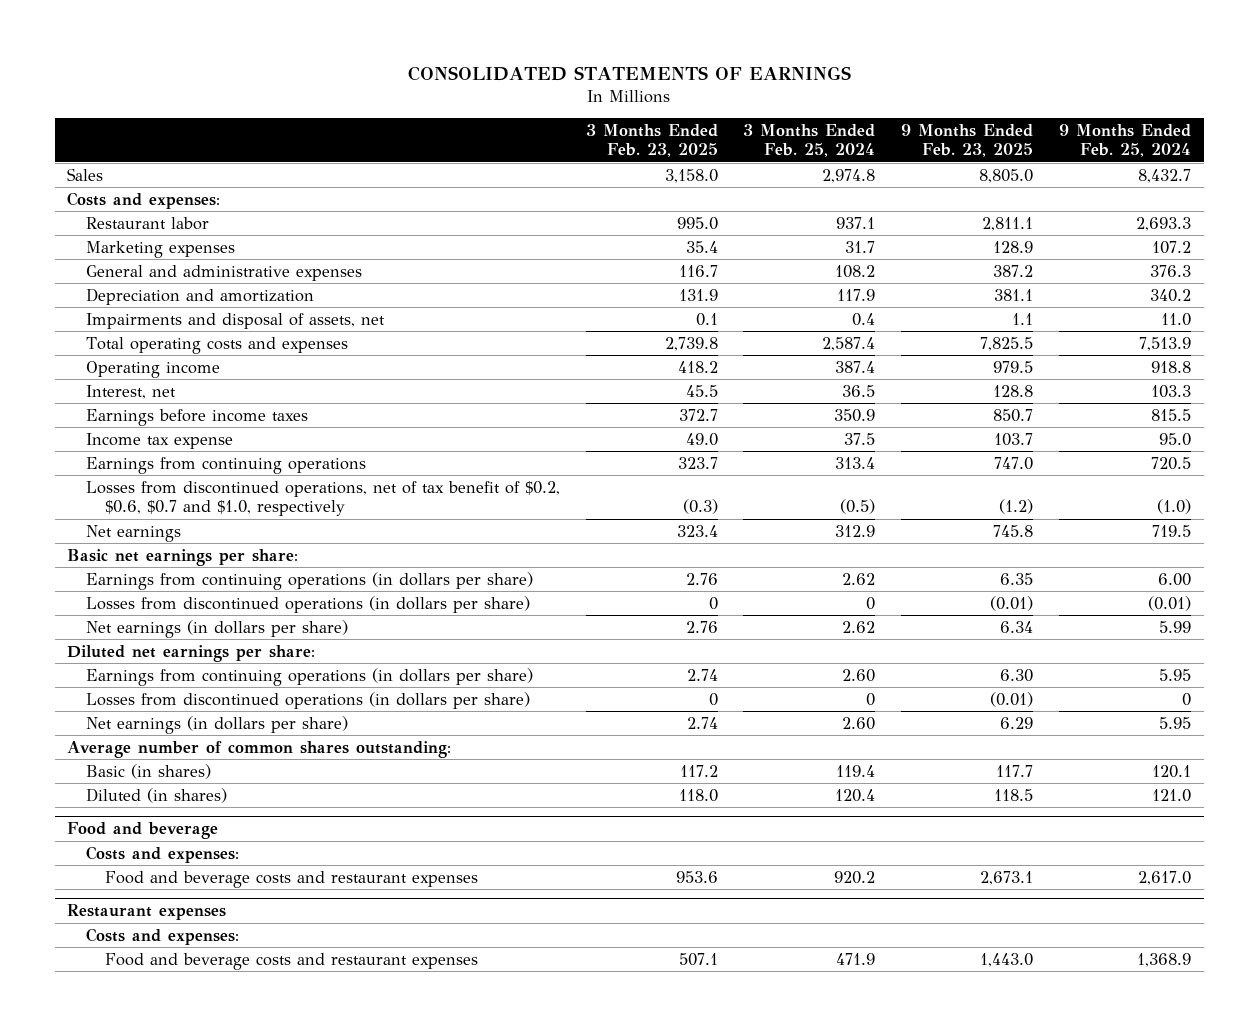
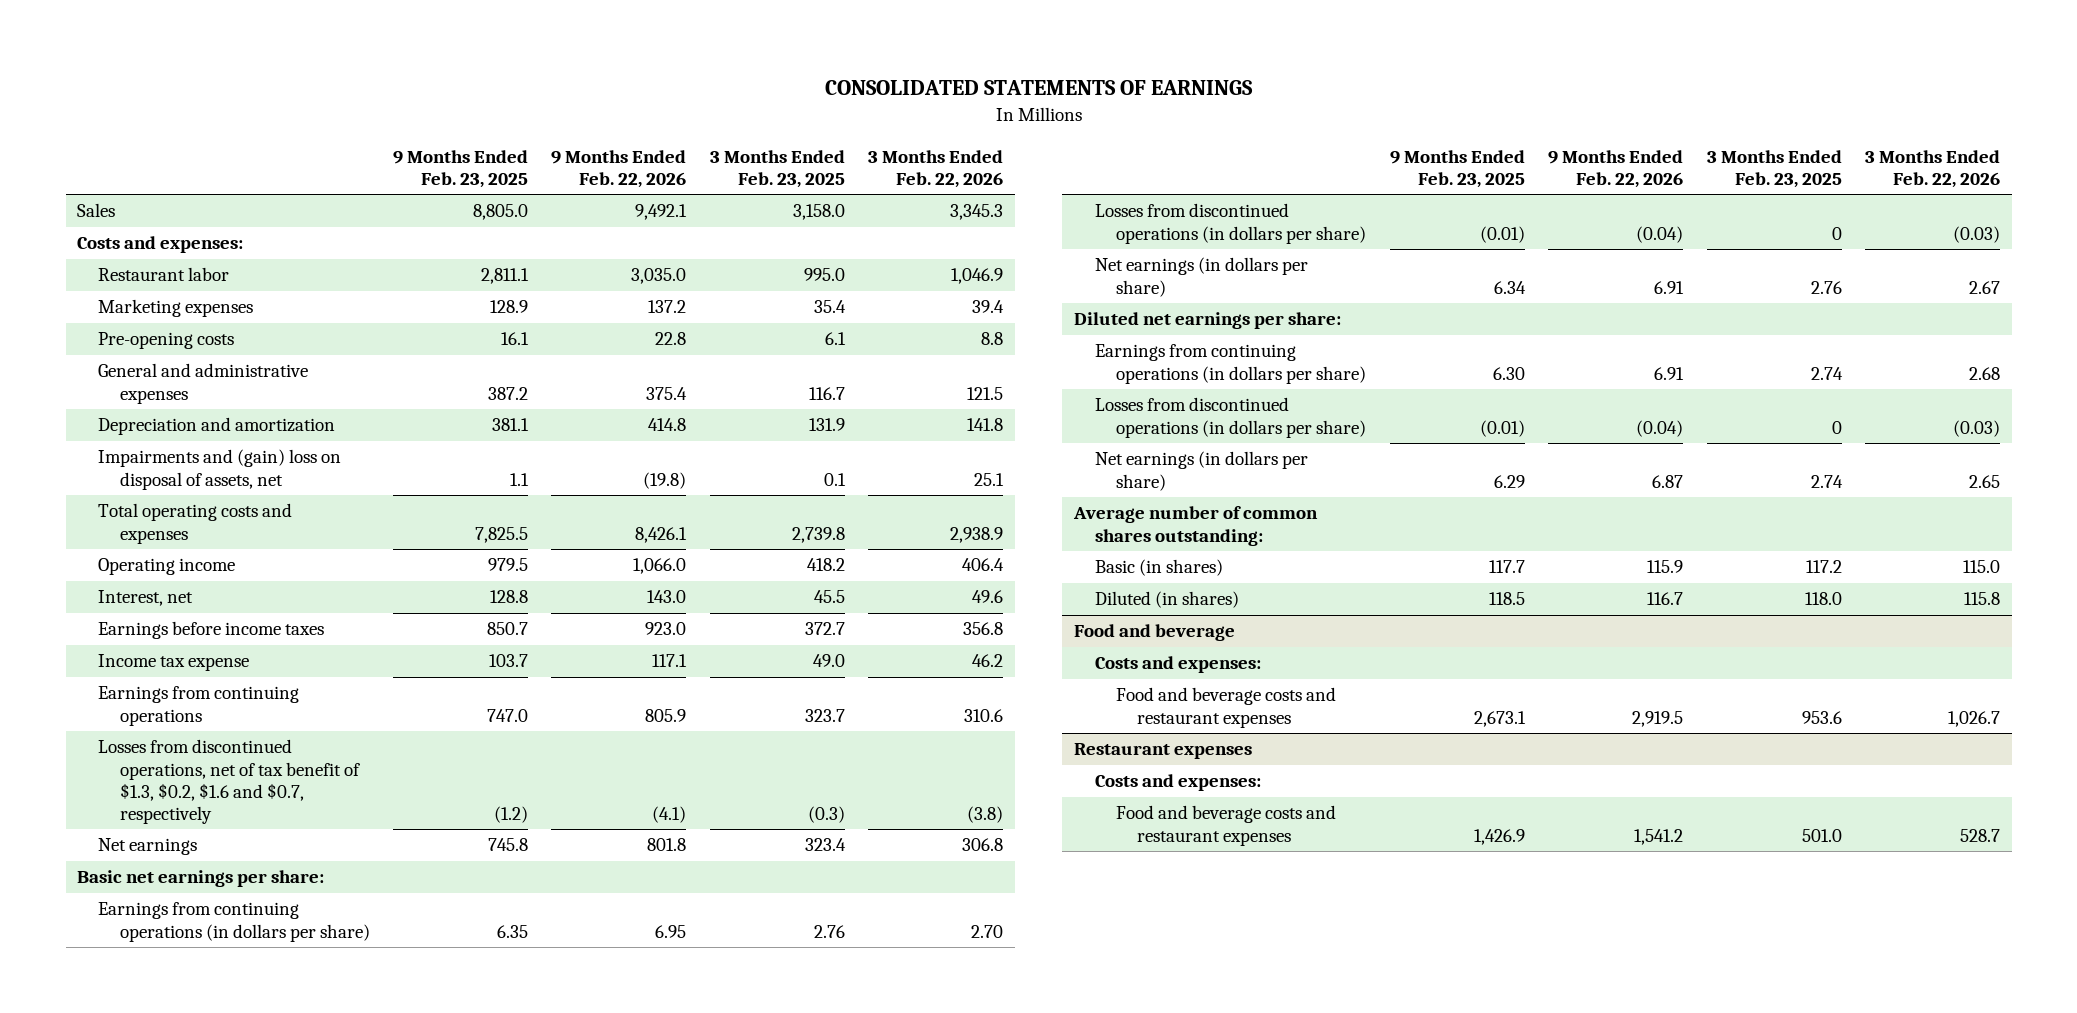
[743,123,876,158] 3 Months Ended Feb. 25, 2024 -> none
[1058,123,1191,158] 9 Months Ended Feb. 25, 2024 -> none
none -> [551,149,687,188] 9 Months Ended Feb. 22, 2026
none -> [868,149,1004,188] 3 Months Ended Feb. 22, 2026
none -> [98,332,235,350] Pre-opening costs
[86,312,386,329] Impairments and disposal of assets, net -> [98,449,342,490] Impairments and (gain) loss on disposal of assets, net
[86,480,561,517] Losses from discontinued operations, net of tax benefit of $0.2, $0.6, $0.7 and $1.0, respectively -> [98,739,360,824] Losses from discontinued operations, net of tax benefit of $1.3, $0.2, $1.6 and $0.7, respectively
[678,952,718,966] 507.1 -> [1801,828,1842,842] 501.0
[980,952,1034,967] 1,443.0 -> [1473,828,1525,845] 1,426.9

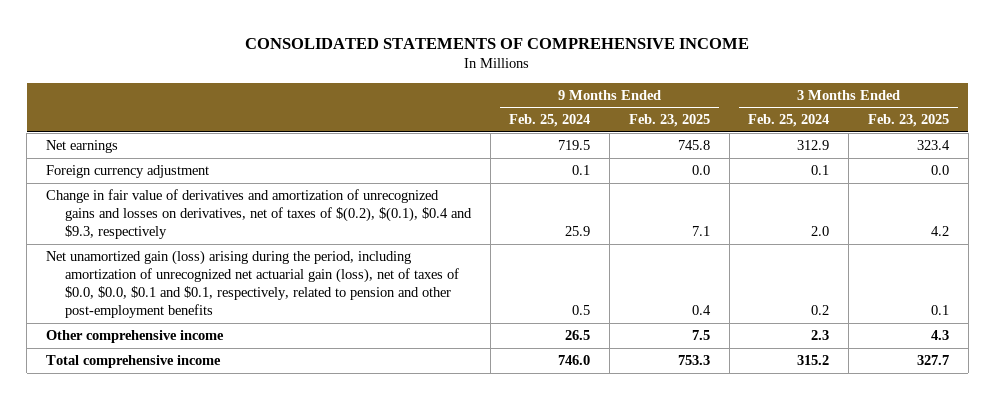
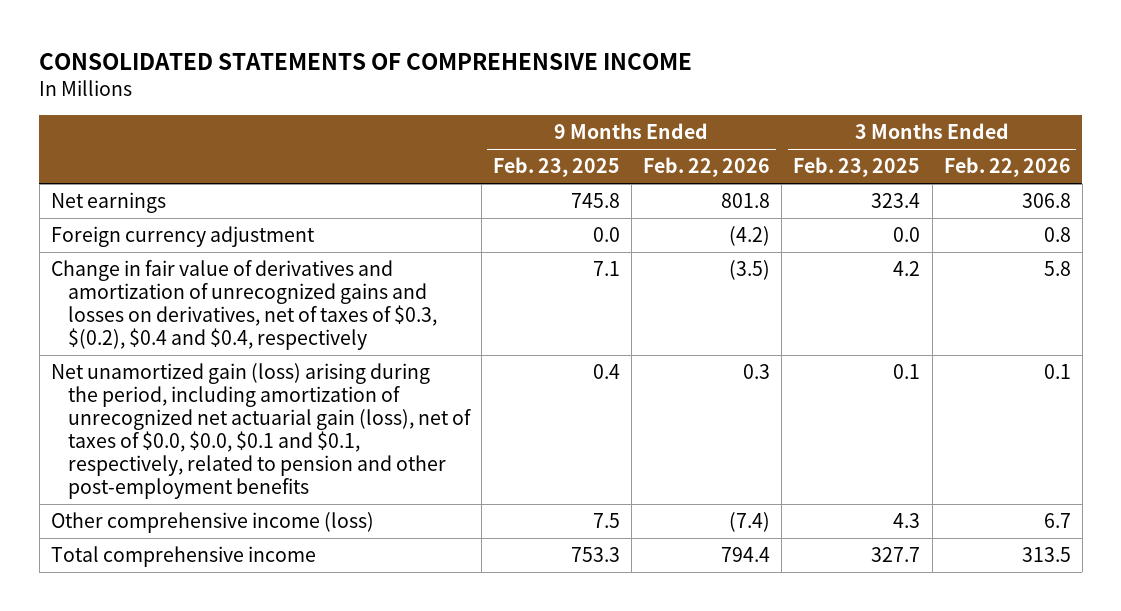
[509,114,591,128] Feb. 25, 2024 -> none
[748,114,830,128] Feb. 25, 2024 -> none
none -> [643,157,771,178] Feb. 22, 2026
none -> [943,157,1071,178] Feb. 22, 2026
[45,188,472,240] Change in fair value of derivatives and amortization of unrecognized gains and losses on derivatives, net of taxes of $(0.2), $(0.1), $0.4 and $9.3, respectively -> [50,260,437,351] Change in fair value of derivatives and amortization of unrecognized gains and losses on derivatives, net of taxes of $0.3, $(0.2), $0.4 and $0.4, respectively
[45,329,224,343] Other comprehensive income -> [50,512,374,534] Other comprehensive income (loss)

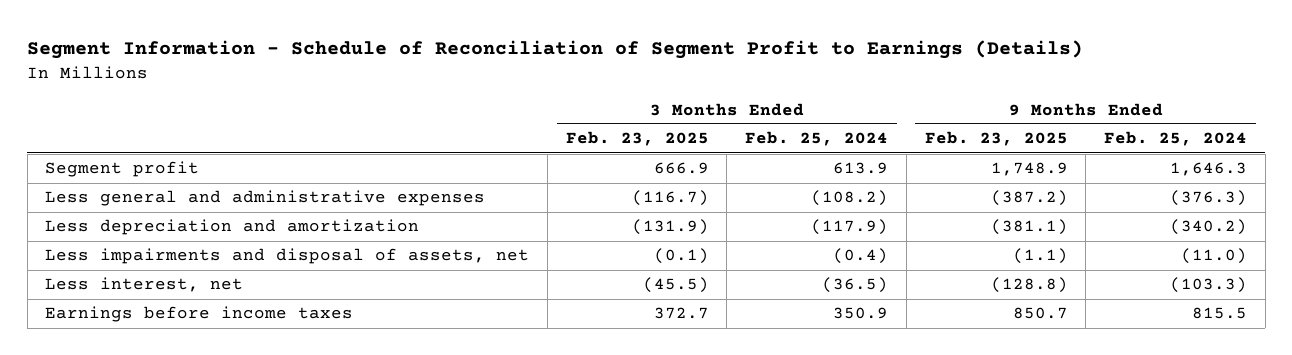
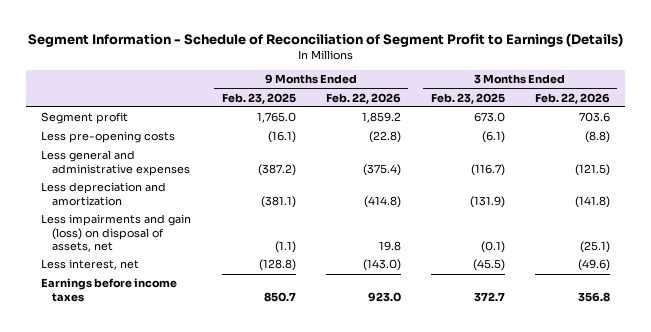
[745,131,889,147] Feb. 25, 2024 -> none
[1103,131,1247,147] Feb. 25, 2024 -> none
none -> [325,92,401,104] Feb. 22, 2026
none -> [534,92,610,104] Feb. 22, 2026
[653,162,709,175] 666.9 -> [473,112,505,123] 673.0
[990,162,1068,177] 1,748.9 -> [256,112,296,124] 1,765.0
none -> [41,131,176,144] Less pre-opening costs
[45,248,530,265] Less impairments and disposal of assets, net -> [41,214,192,252] Less impairments and gain (loss) on disposal of assets, net

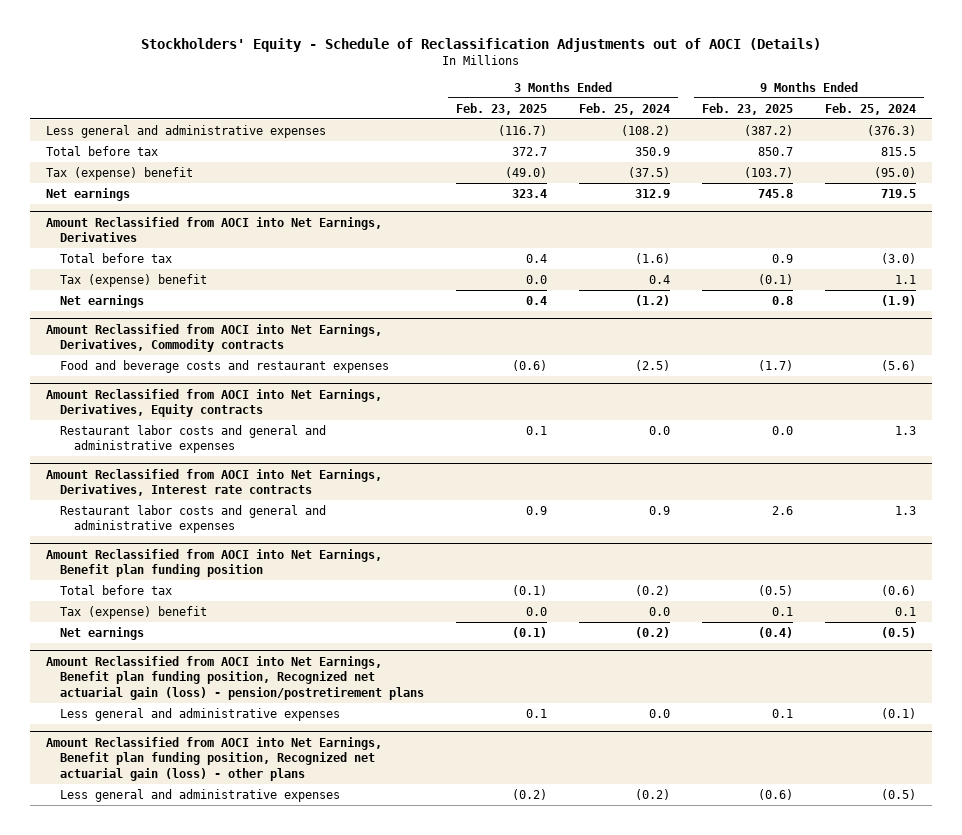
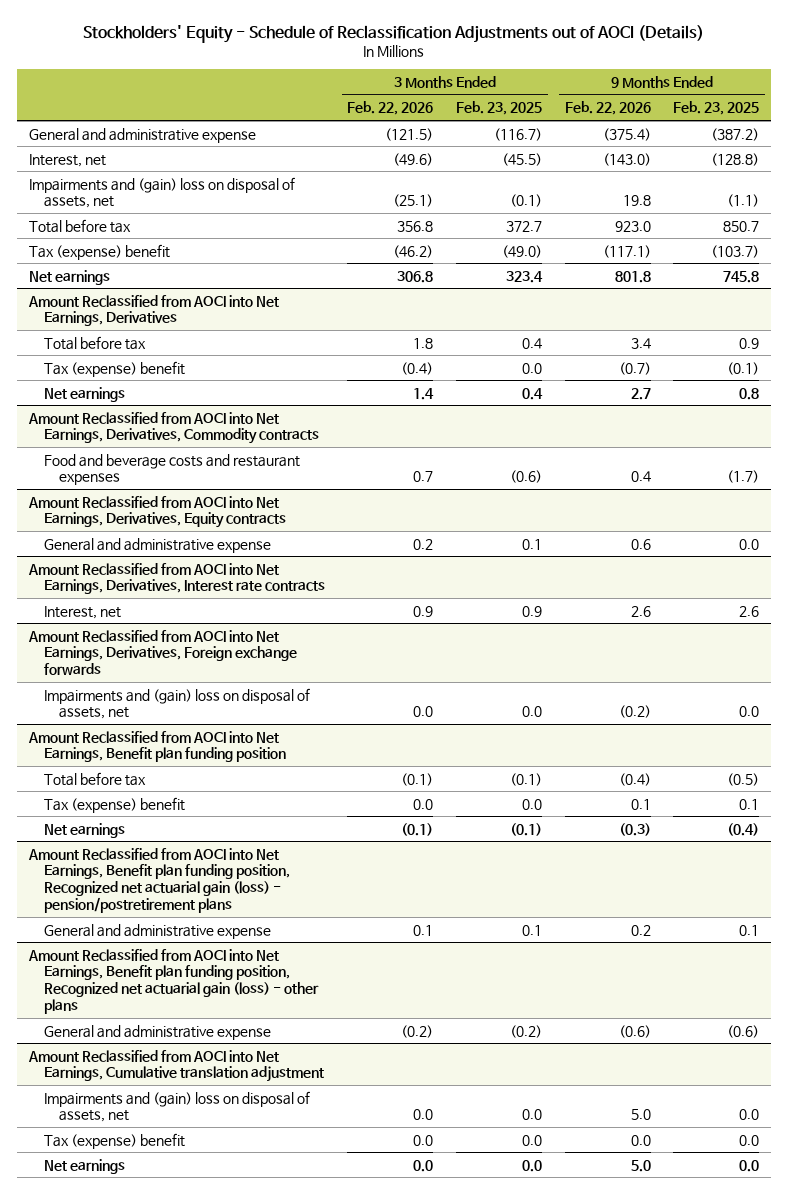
[578,102,670,115] Feb. 25, 2024 -> none
[824,102,916,115] Feb. 25, 2024 -> none
none -> [347,101,434,116] Feb. 22, 2026
none -> [564,101,651,116] Feb. 22, 2026
[46,124,327,138] Less general and administrative expenses -> [28,127,256,143] General and administrative expense
none -> [28,153,106,167] Interest, net
none -> [28,176,295,209] Impairments and (gain) loss on disposal of assets, net
[60,424,327,454] Restaurant labor costs and general and administrative expenses -> none
none -> [43,537,271,553] General and administrative expense
[60,504,327,534] Restaurant labor costs and general and administrative expenses -> [43,605,121,619] Interest, net
none -> [27,629,297,676] Amount Reclassified from AOCI into Net Earnings, Derivatives, Foreign exchange forwards
none -> [43,687,310,720] Impairments and (gain) loss on disposal of assets, net
[60,707,341,721] Less general and administrative expenses -> [43,923,271,939] General and administrative expense
[60,788,341,802] Less general and administrative expenses -> [43,1024,271,1040] General and administrative expense
none -> [27,1049,324,1083] Amount Reclassified from AOCI into Net Earnings, Cumulative translation adjustment
none -> [43,1090,310,1123] Impairments and (gain) loss on disposal of assets, net
none -> [43,1132,185,1149] Tax (expense) benefit
none -> [43,1158,125,1174] Net earnings

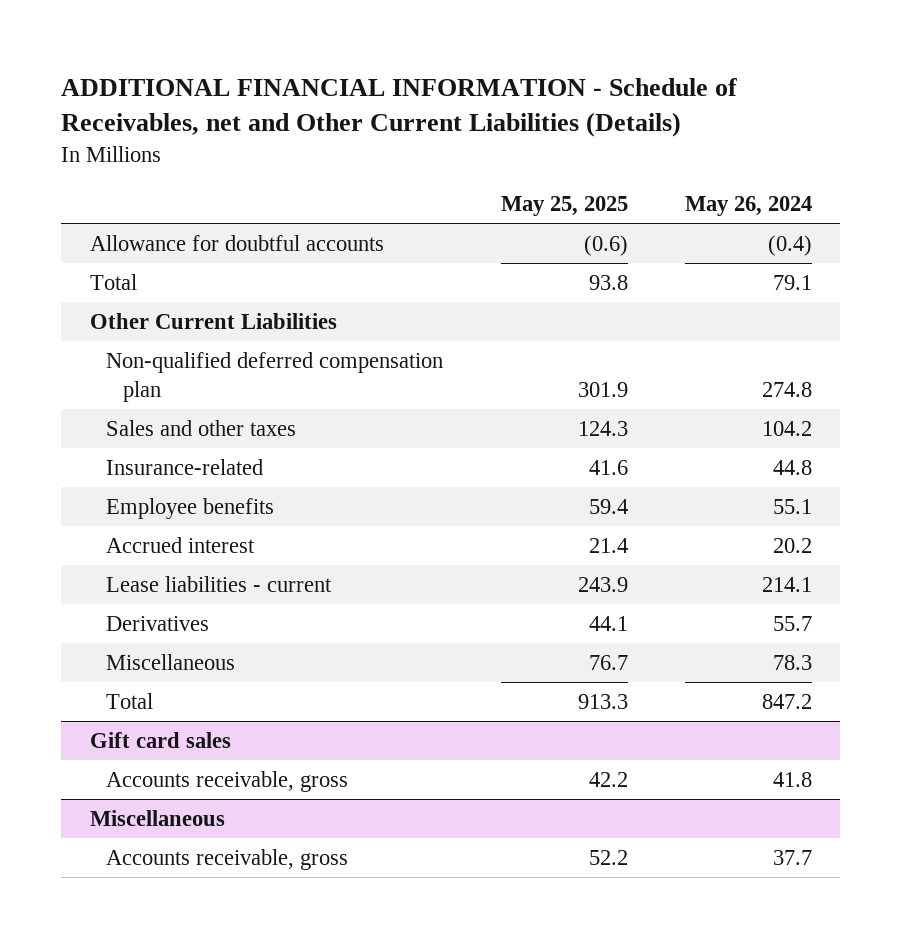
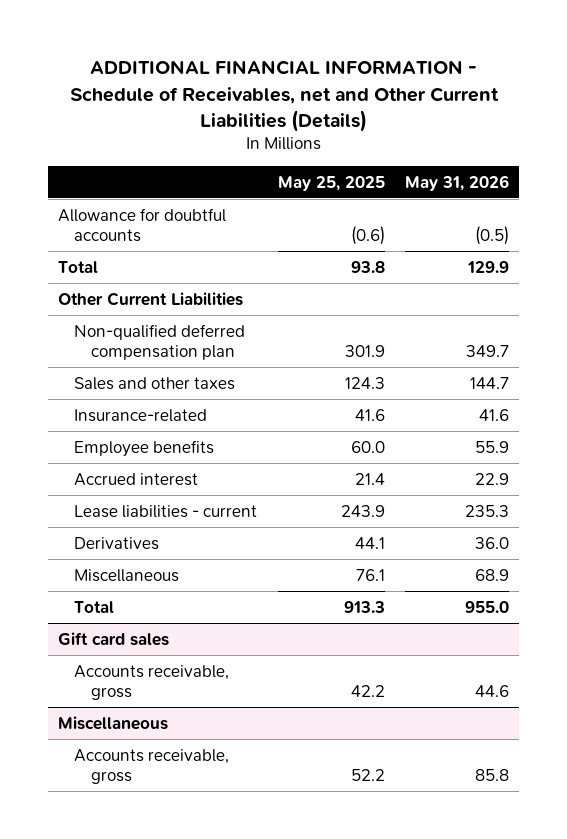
[684,196,812,217] May 26, 2024 -> none
none -> [404,174,509,191] May 31, 2026
[588,498,628,514] 59.4 -> [350,440,385,453] 60.0
[588,654,628,670] 76.7 -> [355,568,385,581] 76.1

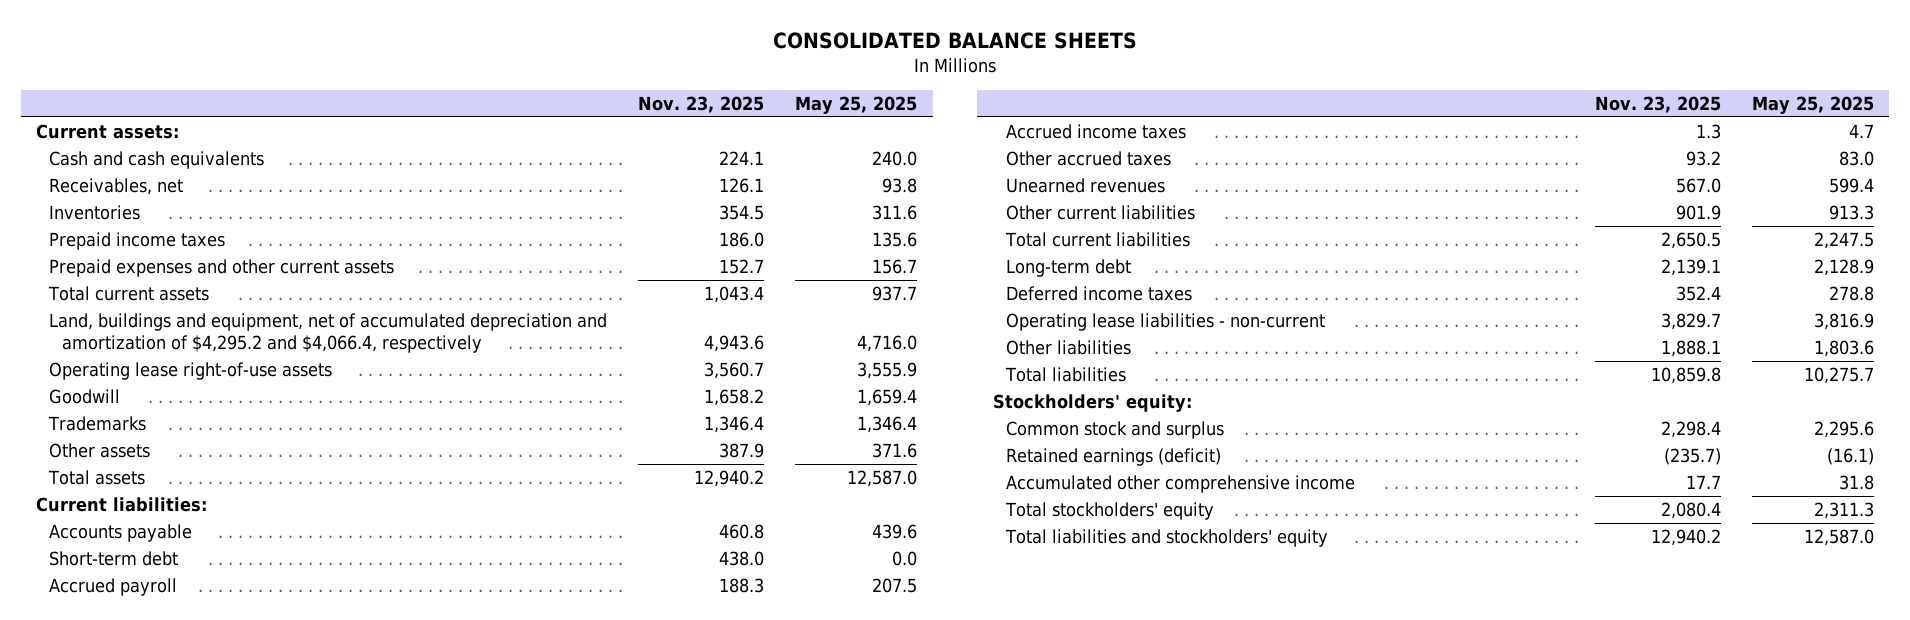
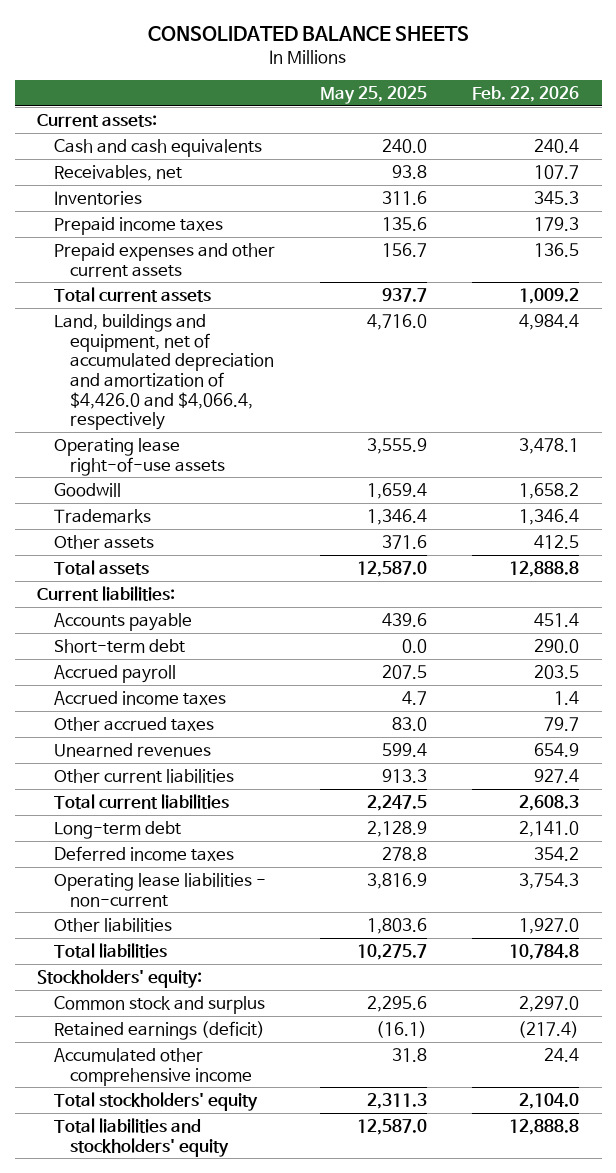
[638,95,765,113] Nov. 23, 2025 -> none
none -> [472,85,580,102] Feb. 22, 2026
[49,313,608,353] Land, buildings and equipment, net of accumulated depreciation and amortization of $4,295.2 and $4,066.4, respectively -> [53,313,275,431] Land, buildings and equipment, net of accumulated depreciation and amortization of $4,426.0 and $4,066.4, respectively

